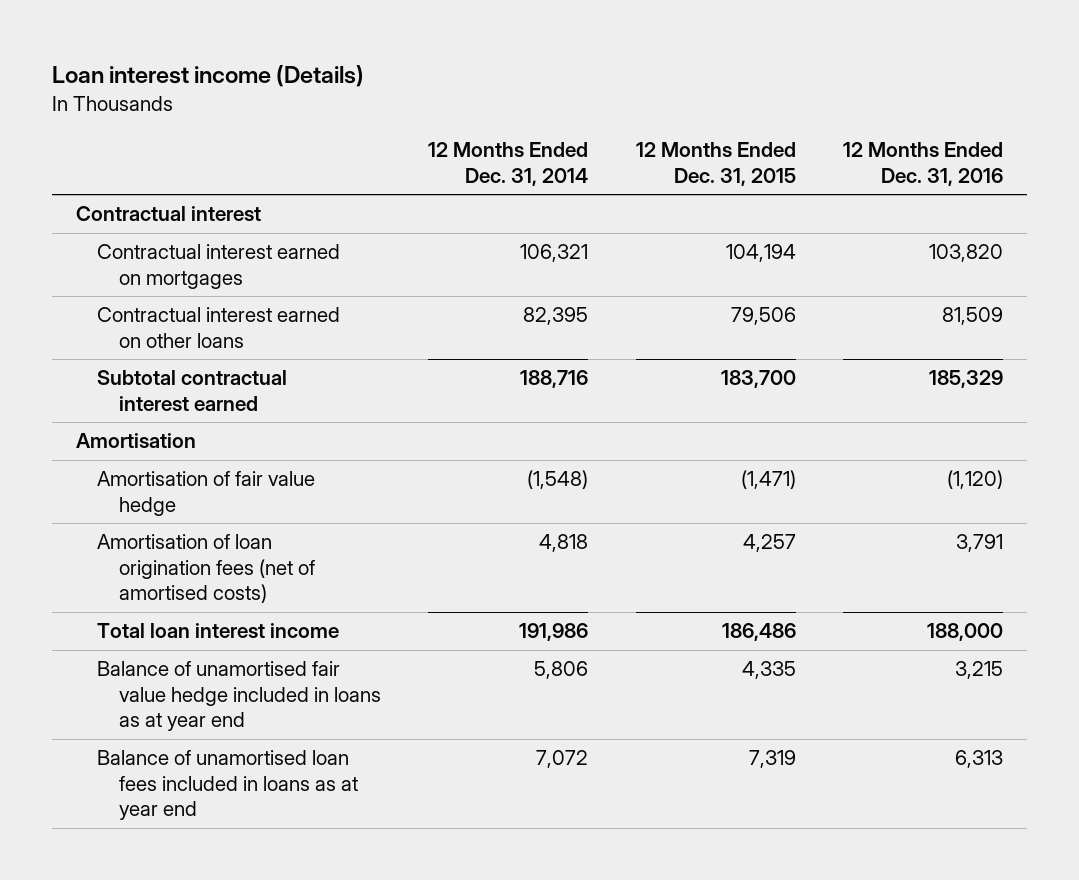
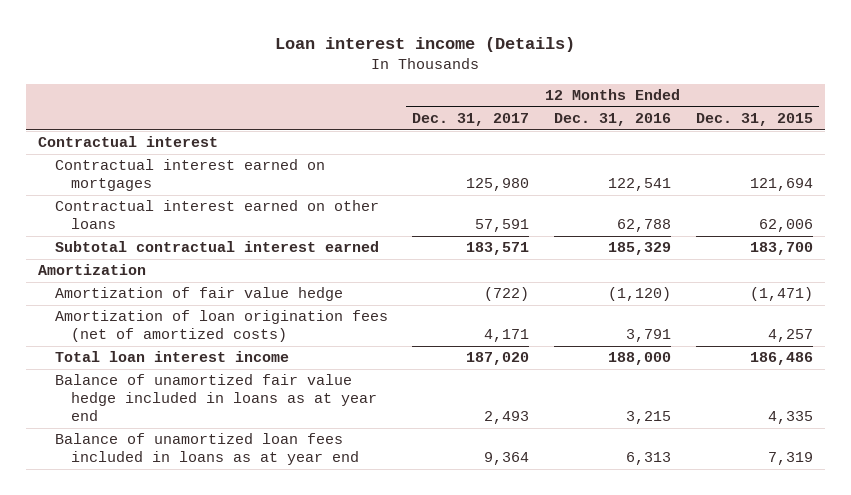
[428,142,589,186] 12 Months Ended Dec. 31, 2014 -> none
none -> [412,113,530,127] Dec. 31, 2017
[725,244,796,263] 104,194 -> [749,178,813,192] 121,694
[929,244,1004,263] 103,820 -> [608,178,672,192] 122,541
[730,307,796,326] 79,506 -> [758,219,813,233] 62,006
[942,307,1004,326] 81,509 -> [617,219,672,233] 62,788
[75,433,196,449] Amortisation -> [37,264,146,276] Amortization
[97,471,316,516] Amortisation of fair value hedge -> [54,287,343,302] Amortization of fair value hedge
[97,534,315,604] Amortisation of loan origination fees (net of amortised costs) -> [54,310,388,343] Amortization of loan origination fees (net of amortized costs)
[97,661,381,732] Balance of unamortised fair value hedge included in loans as at year end -> [54,374,378,422] Balance of unamortized fair value hedge included in loans as at year end
[97,750,358,821] Balance of unamortised loan fees included in loans as at year end -> [54,433,360,466] Balance of unamortized loan fees included in loans as at year end

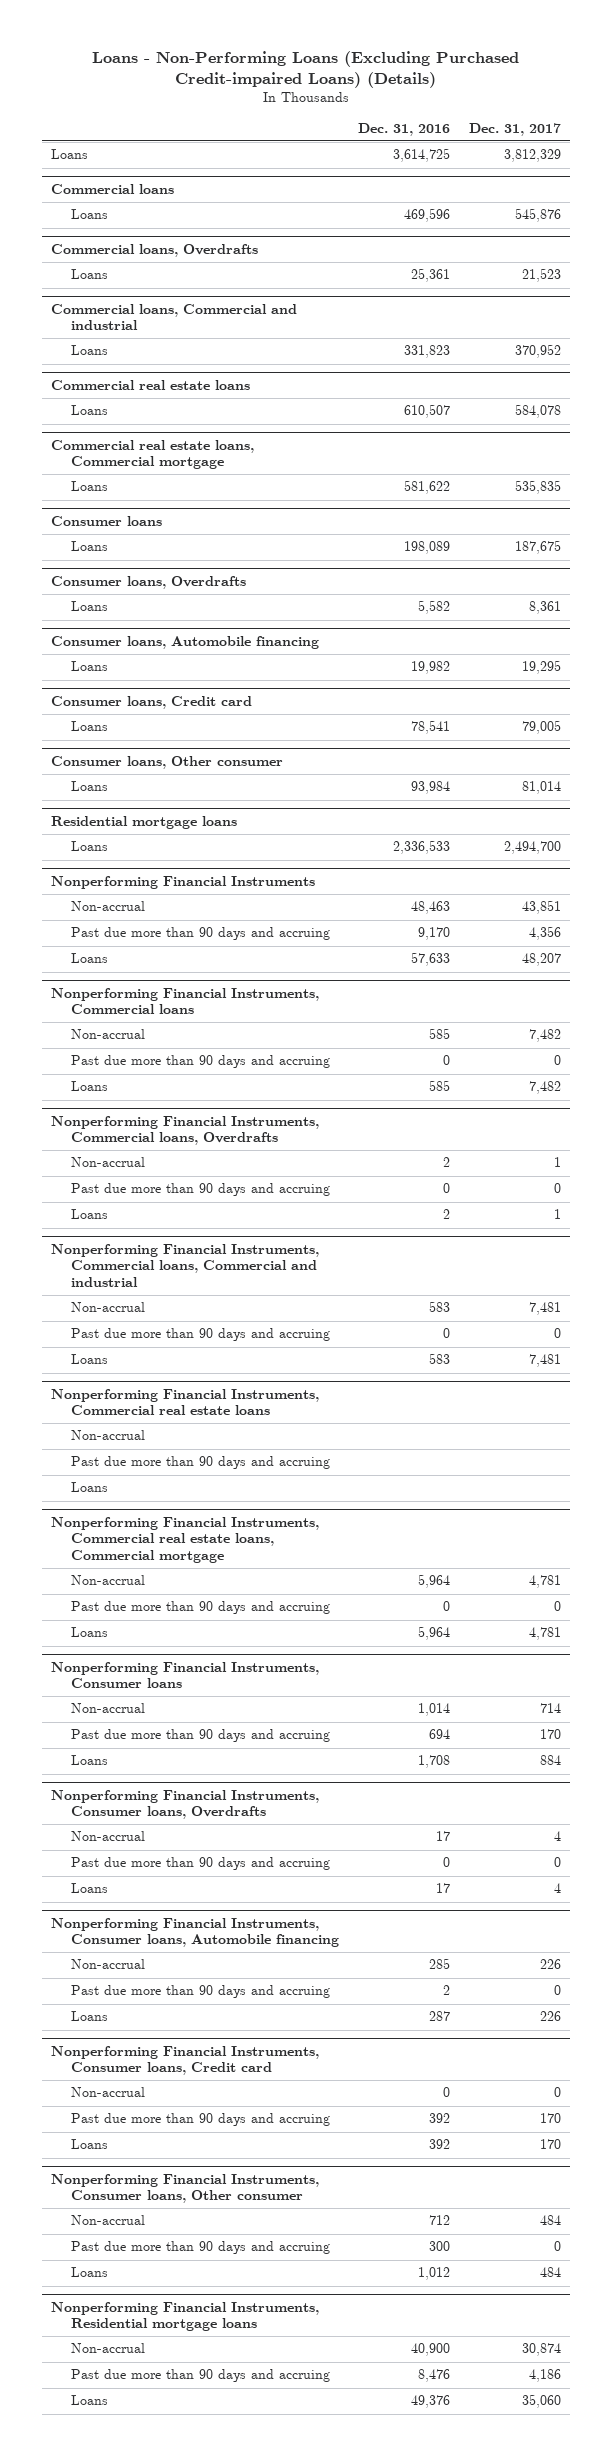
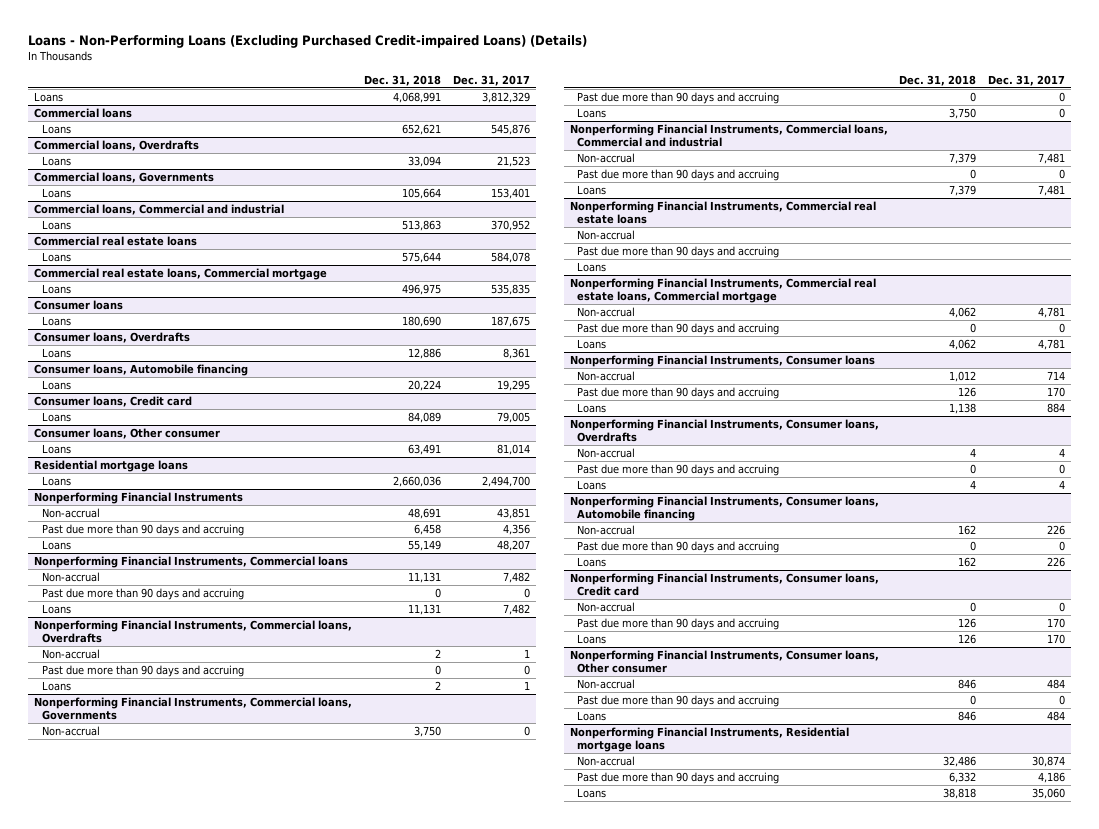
[358,122,451,136] Dec. 31, 2016 -> none
none -> [363,74,441,86] Dec. 31, 2018
none -> [33,172,214,184] Commercial loans, Governments
none -> [41,188,71,199] Loans
none -> [33,697,352,721] Nonperforming Financial Instruments, Commercial loans, Governments
none -> [41,726,100,737] Non-accrual
none -> [577,92,780,105] Past due more than 90 days and accruing
none -> [577,108,607,119] Loans

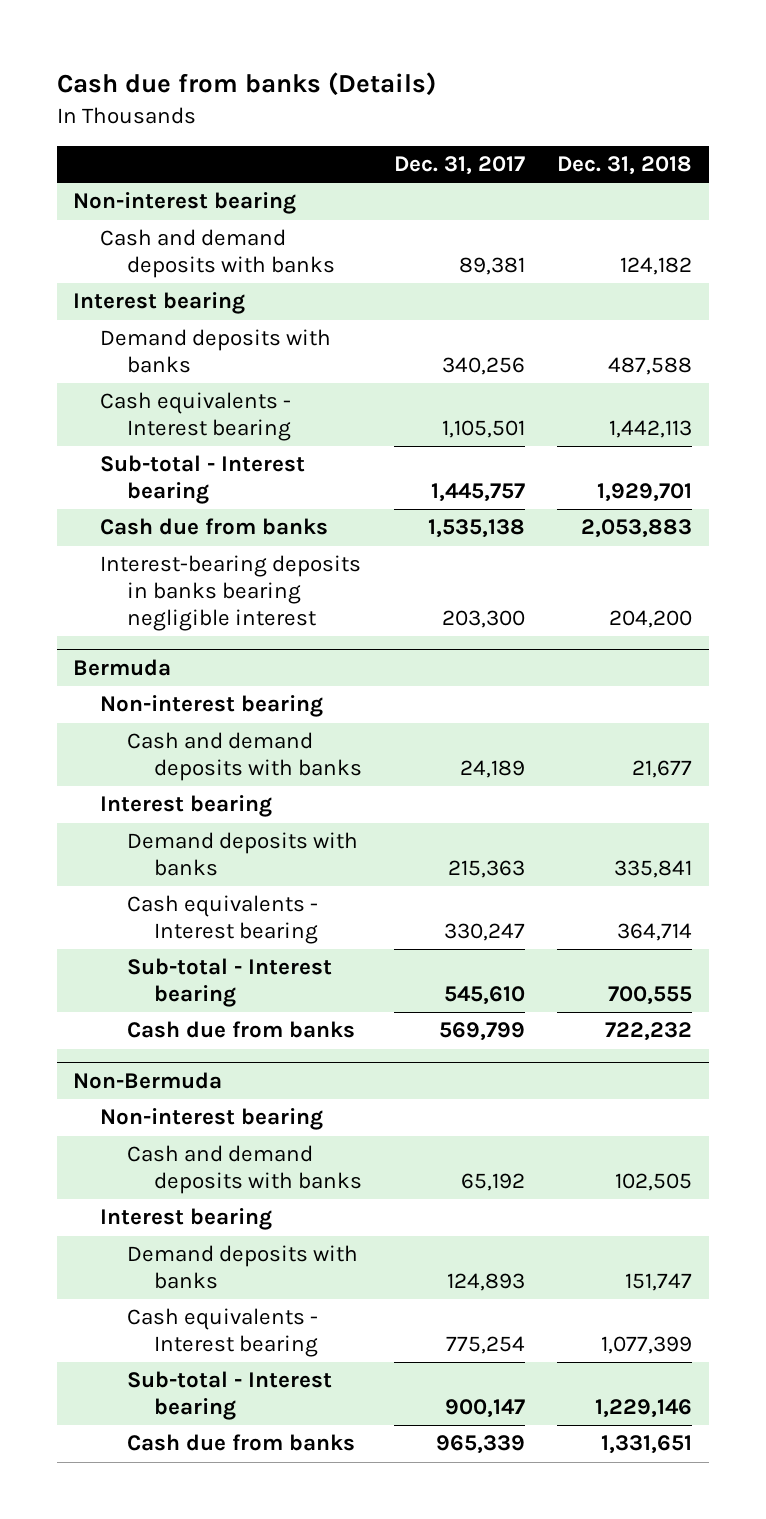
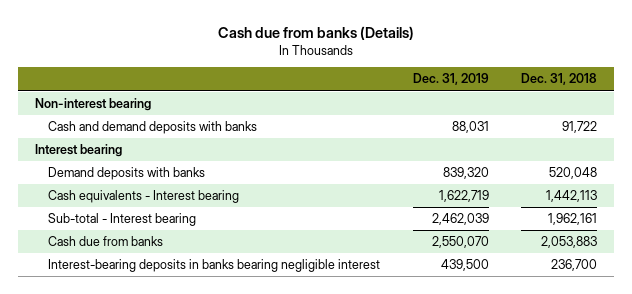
[393,156,525,176] Dec. 31, 2017 -> none
none -> [412,73,489,86] Dec. 31, 2019
[620,257,693,276] 124,182 -> [562,121,598,134] 91,722
[608,357,693,376] 487,588 -> [549,167,598,180] 520,048
[597,483,693,503] 1,929,701 -> [548,213,598,226] 1,962,161
[73,658,172,676] Bermuda -> none
[100,695,324,718] Non-interest bearing -> none
[126,732,362,782] Cash and demand deposits with banks -> none
[100,795,273,818] Interest bearing -> none
[126,832,358,877] Demand deposits with banks -> none
[126,895,318,945] Cash equivalents - Interest bearing -> none
[126,958,332,1008] Sub-total - Interest bearing -> none
[126,1021,355,1039] Cash due from banks -> none
[73,1071,223,1089] Non-Bermuda -> none
[100,1108,324,1131] Non-interest bearing -> none
[126,1145,362,1195] Cash and demand deposits with banks -> none
[100,1208,273,1231] Interest bearing -> none
[126,1245,358,1290] Demand deposits with banks -> none
[126,1308,318,1358] Cash equivalents - Interest bearing -> none
[126,1371,332,1421] Sub-total - Interest bearing -> none
[126,1434,355,1452] Cash due from banks -> none
[609,609,693,628] 204,200 -> [551,259,598,272] 236,700

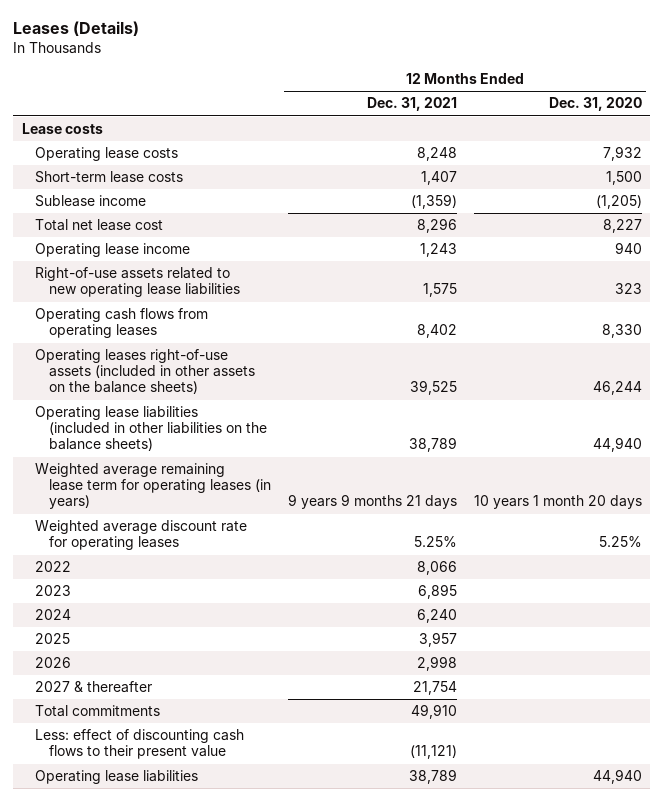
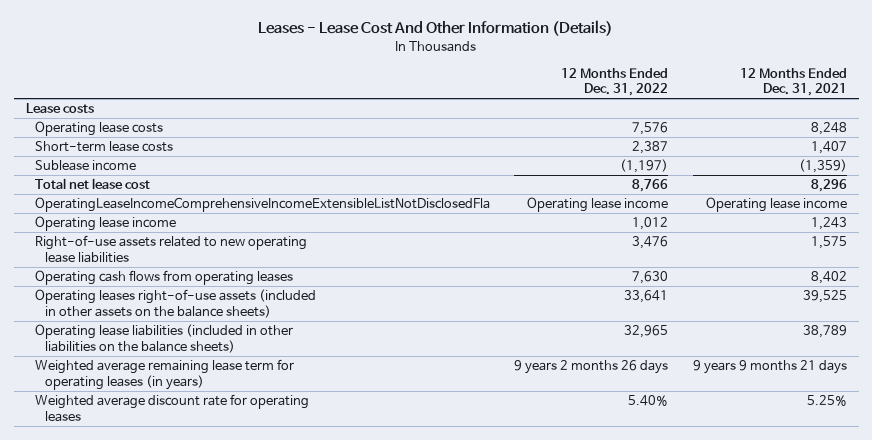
[13,21,140,37] Leases (Details) -> [258,20,614,37] Leases - Lease Cost And Other Information (Details)
[549,97,643,112] Dec. 31, 2020 -> none
none -> [561,67,669,97] 12 Months Ended Dec. 31, 2022
none -> [35,197,491,213] OperatingLeaseIncomeComprehensiveIncomeExtensibleListNotDisclosedFla
[35,561,72,573] 2022 -> none
[35,585,72,597] 2023 -> none
[35,609,72,621] 2024 -> none
[35,633,71,645] 2025 -> none
[35,657,72,669] 2026 -> none
[35,681,153,694] 2027 & thereafter -> none
[35,705,161,718] Total commitments -> none
[35,729,245,760] Less: effect of discounting cash flows to their present value -> none
[35,770,199,785] Operating lease liabilities -> none

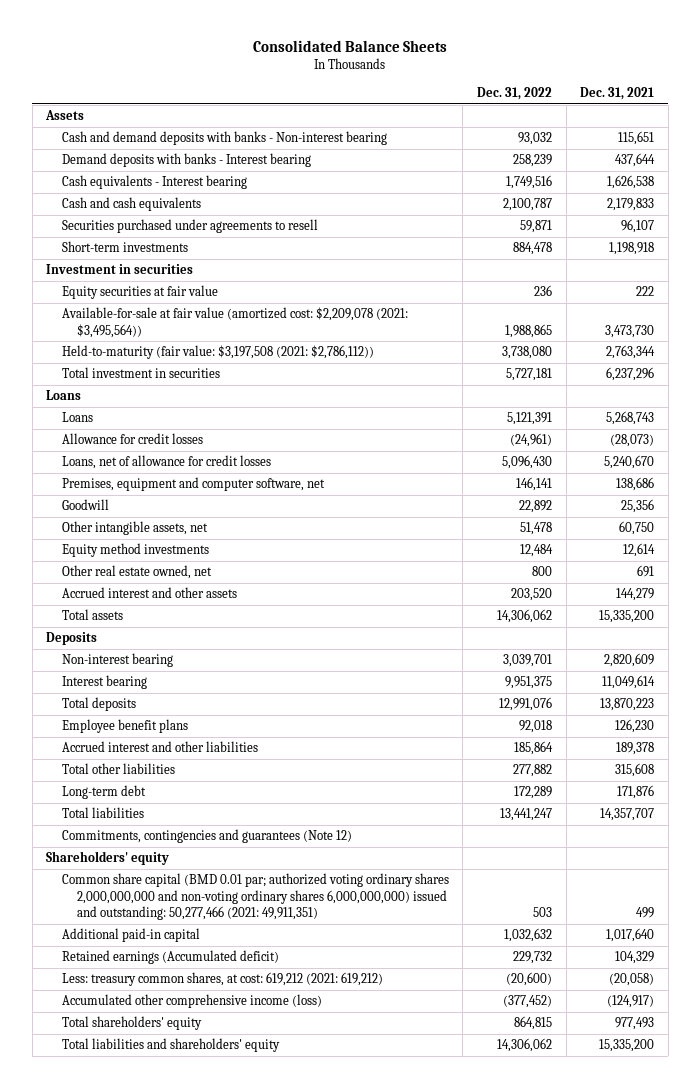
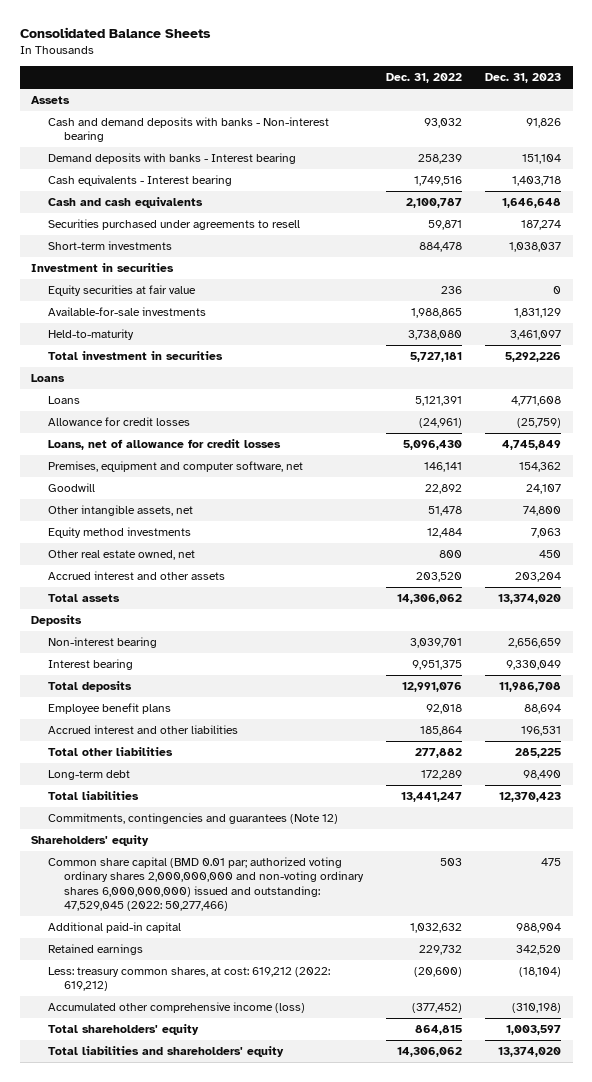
[580,87,655,101] Dec. 31, 2021 -> none
none -> [485,73,562,84] Dec. 31, 2023
[61,307,408,338] Available-for-sale at fair value (amortized cost: $2,209,078 (2021: $3,495,564)) -> [47,307,206,317] Available-for-sale investments
[61,345,374,360] Held-to-maturity (fair value: $3,197,508 (2021: $2,786,112)) -> [47,329,134,341] Held-to-maturity
[61,873,449,921] Common share capital (BMD 0.01 par; authorized voting ordinary shares 2,000,000,000 and non-voting ordinary shares 6,000,000,000) issued and outstanding: 50,277,466 (2021: 49,911,351) -> [47,857,365,912] Common share capital (BMD 0.01 par; authorized voting ordinary shares 2,000,000,000 and non-voting ordinary shares 6,000,000,000) issued and outstanding: 47,529,045 (2022: 50,277,466)
[61,950,279,965] Retained earnings (Accumulated deficit) -> [47,944,143,956] Retained earnings
[61,972,383,987] Less: treasury common shares, at cost: 619,212 (2021: 619,212) -> [47,967,330,992] Less: treasury common shares, at cost: 619,212 (2022: 619,212)

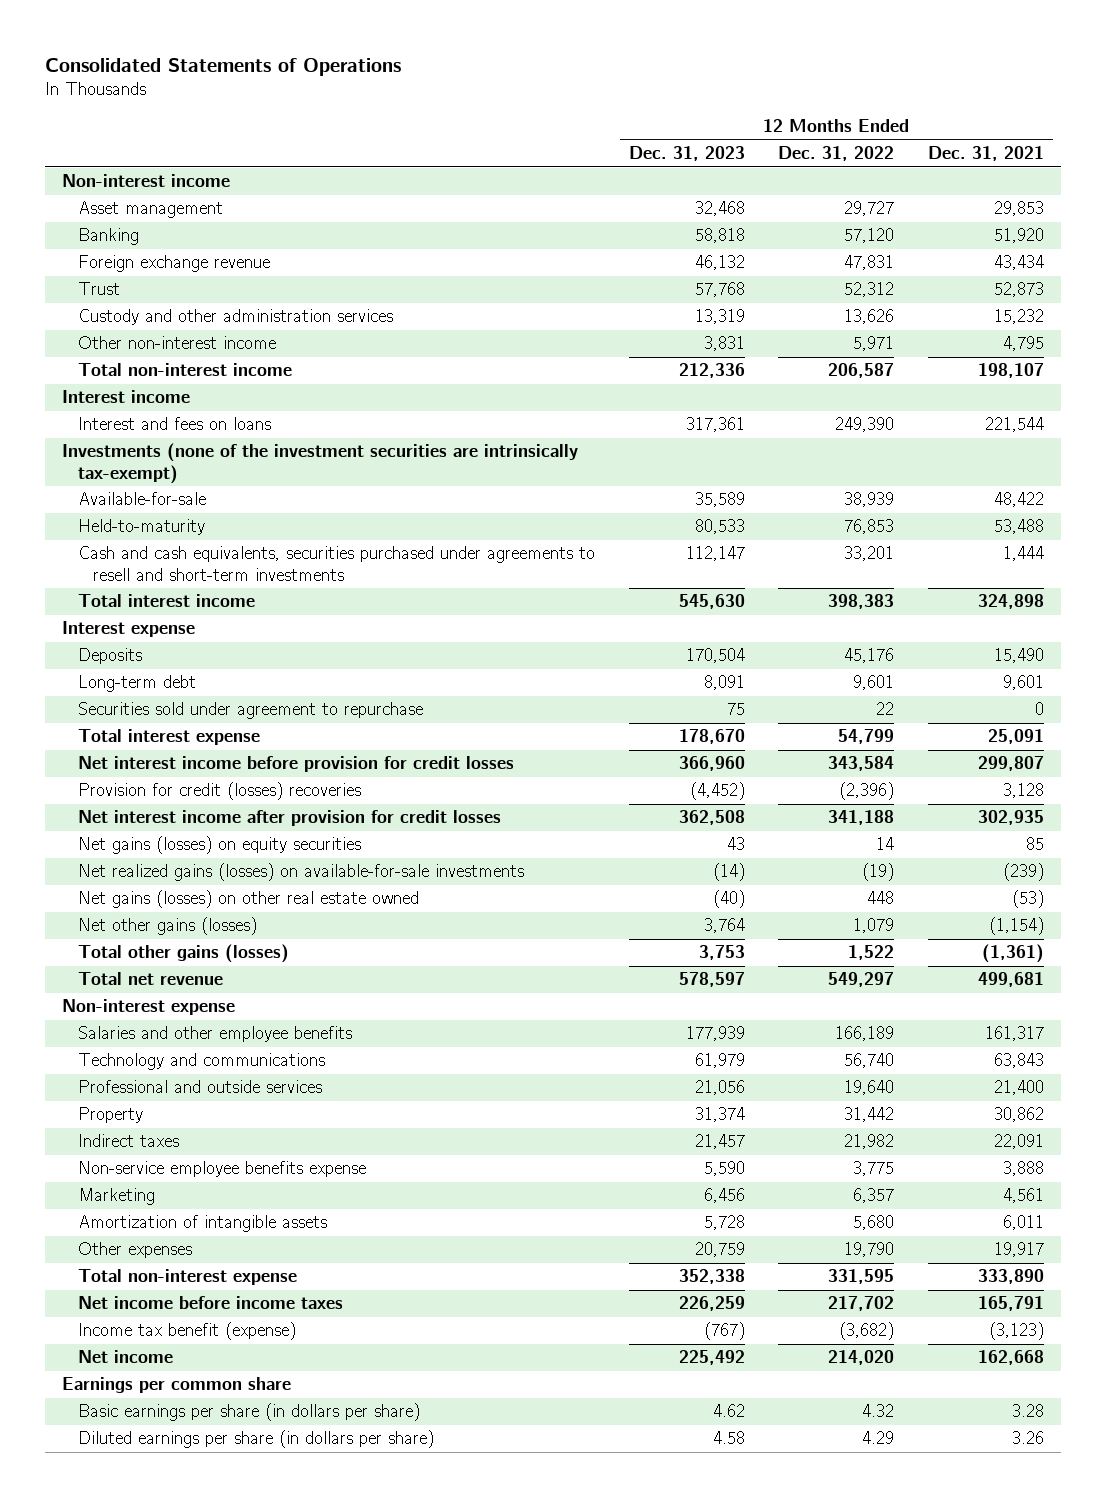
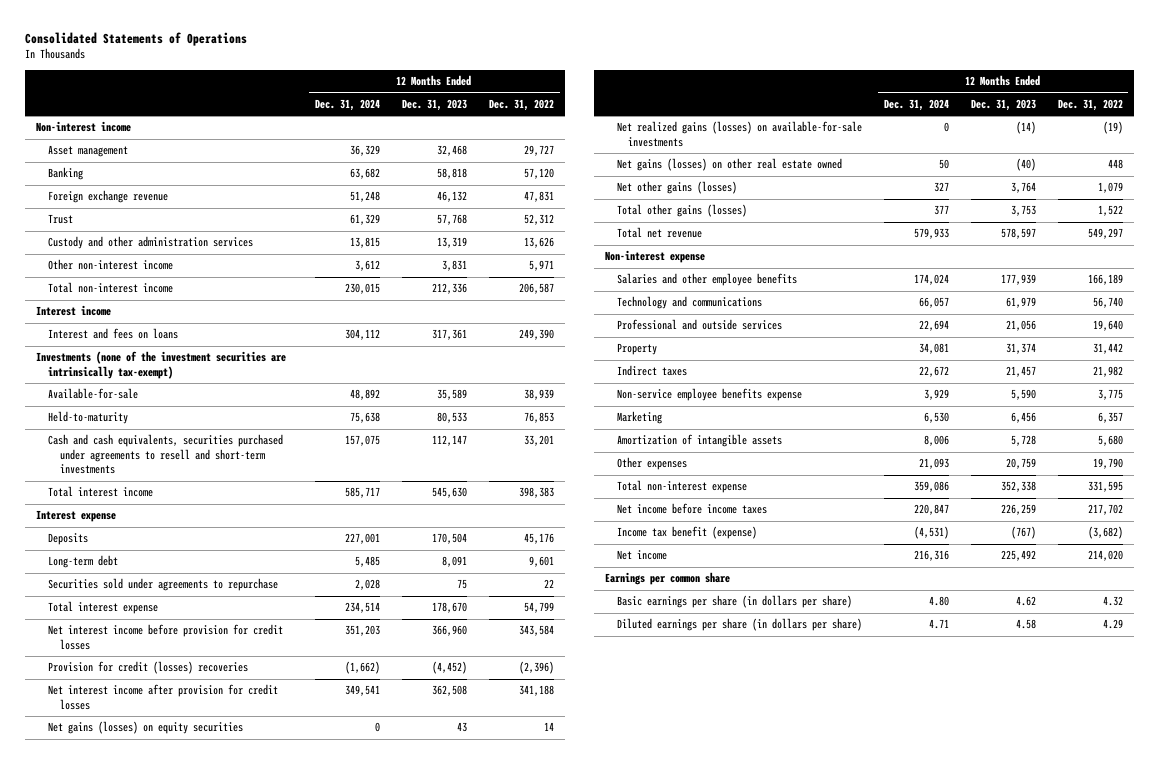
[928,146,1045,162] Dec. 31, 2021 -> none
none -> [314,99,380,112] Dec. 31, 2024
[77,702,423,720] Securities sold under agreement to repurchase -> [47,578,278,592] Securities sold under agreements to repurchase

